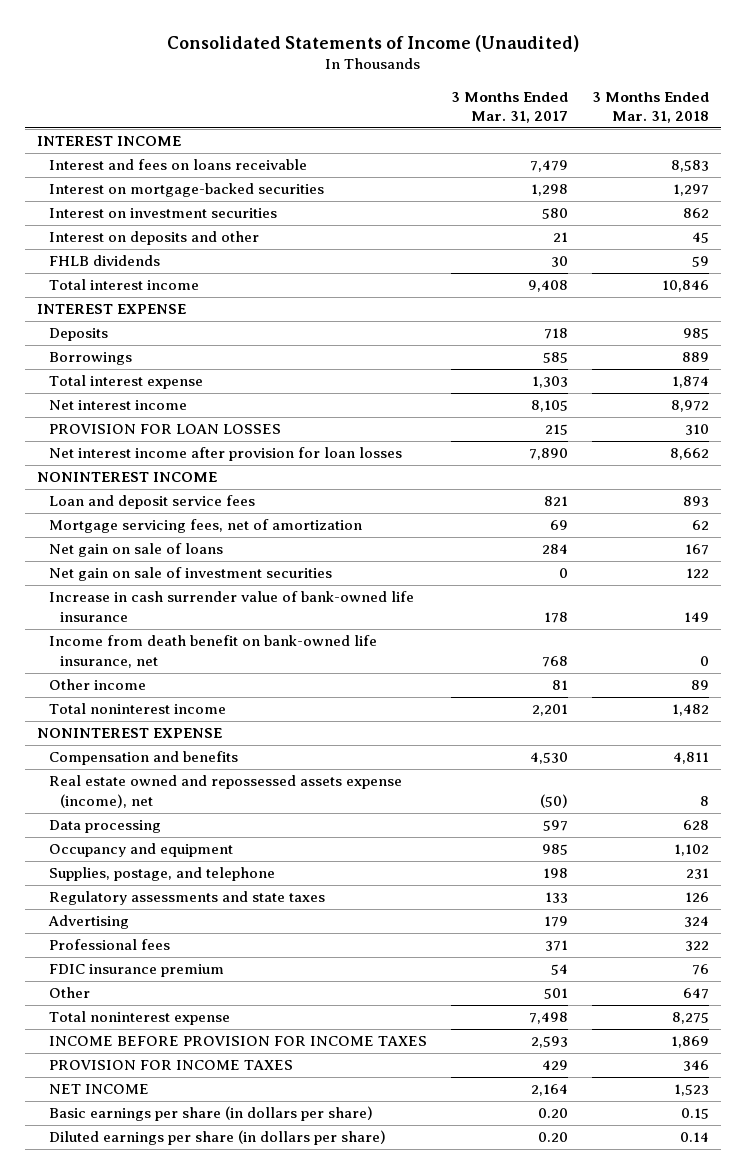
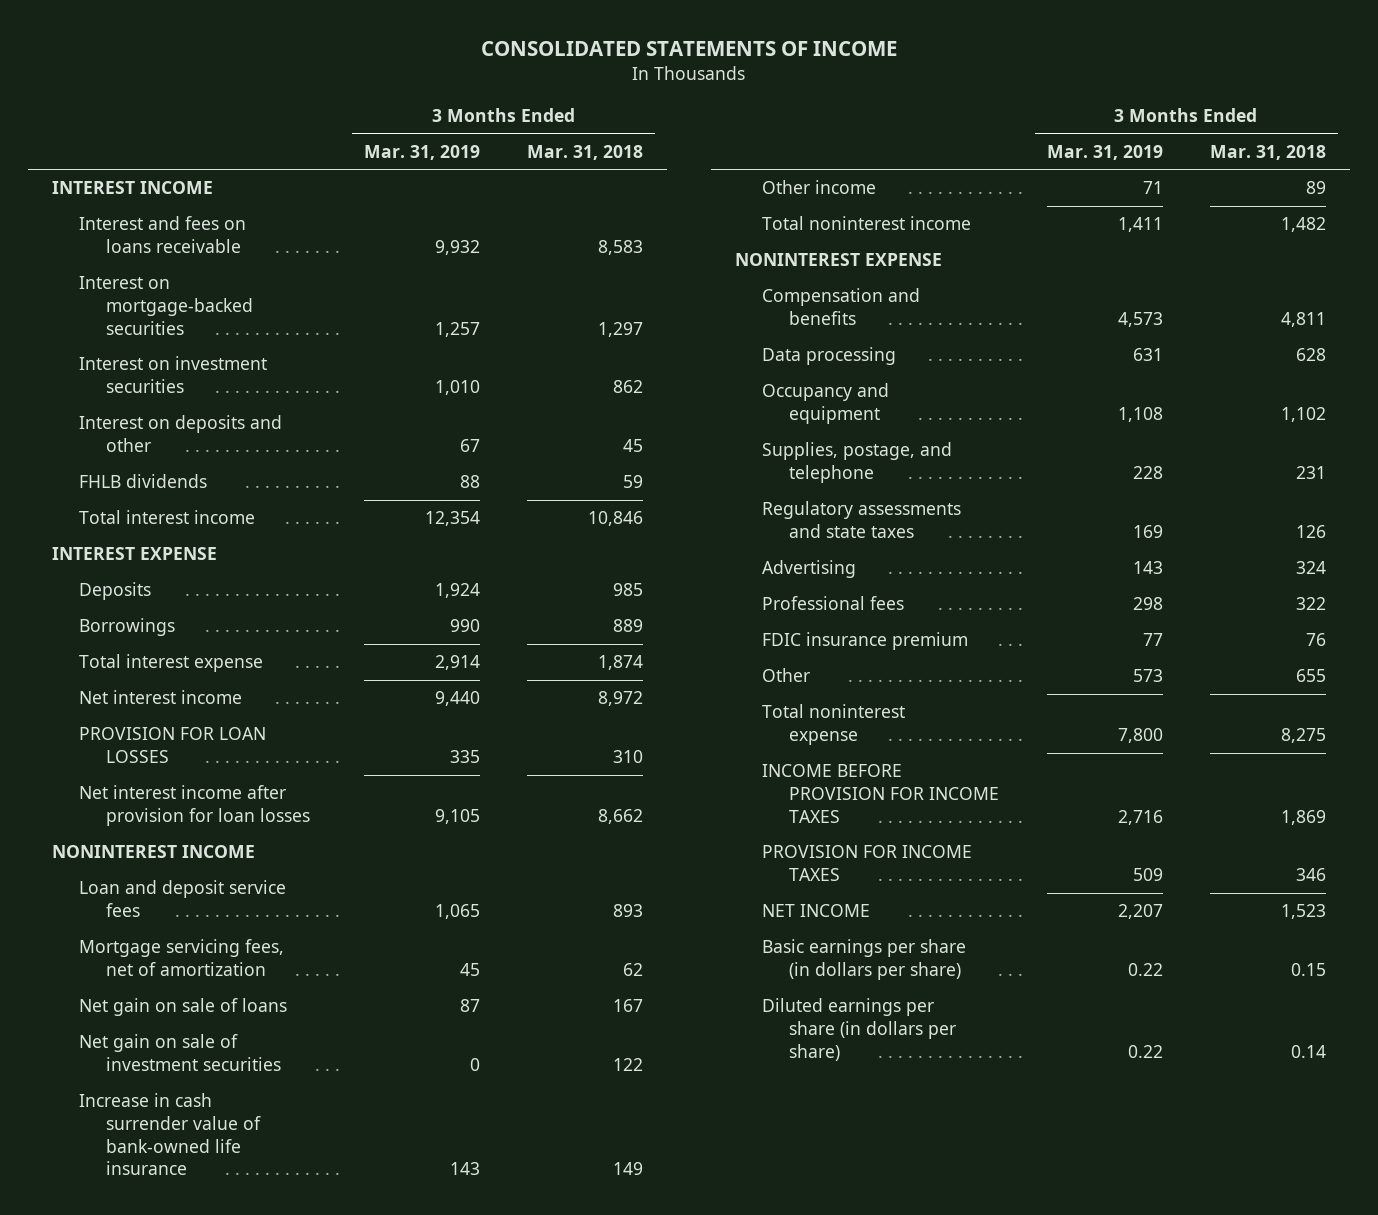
[167,34,580,52] Consolidated Statements of Income (Unaudited) -> [481,40,898,56] CONSOLIDATED STATEMENTS OF INCOME
[450,91,568,124] 3 Months Ended Mar. 31, 2017 -> none
none -> [363,144,480,160] Mar. 31, 2019
[48,635,377,668] Income from death benefit on bank-owned life insurance, net -> none
[48,775,402,808] Real estate owned and repossessed assets expense (income), net -> none
[682,988,709,1000] 647 -> [1296,669,1327,683] 655

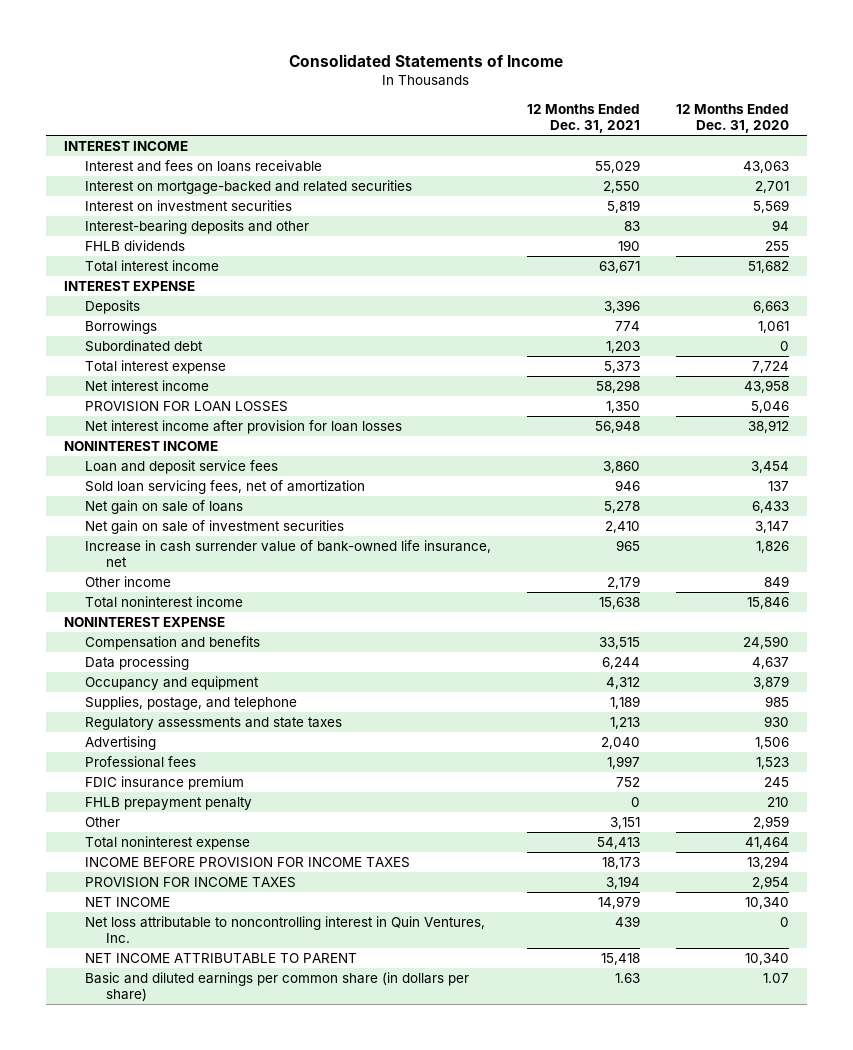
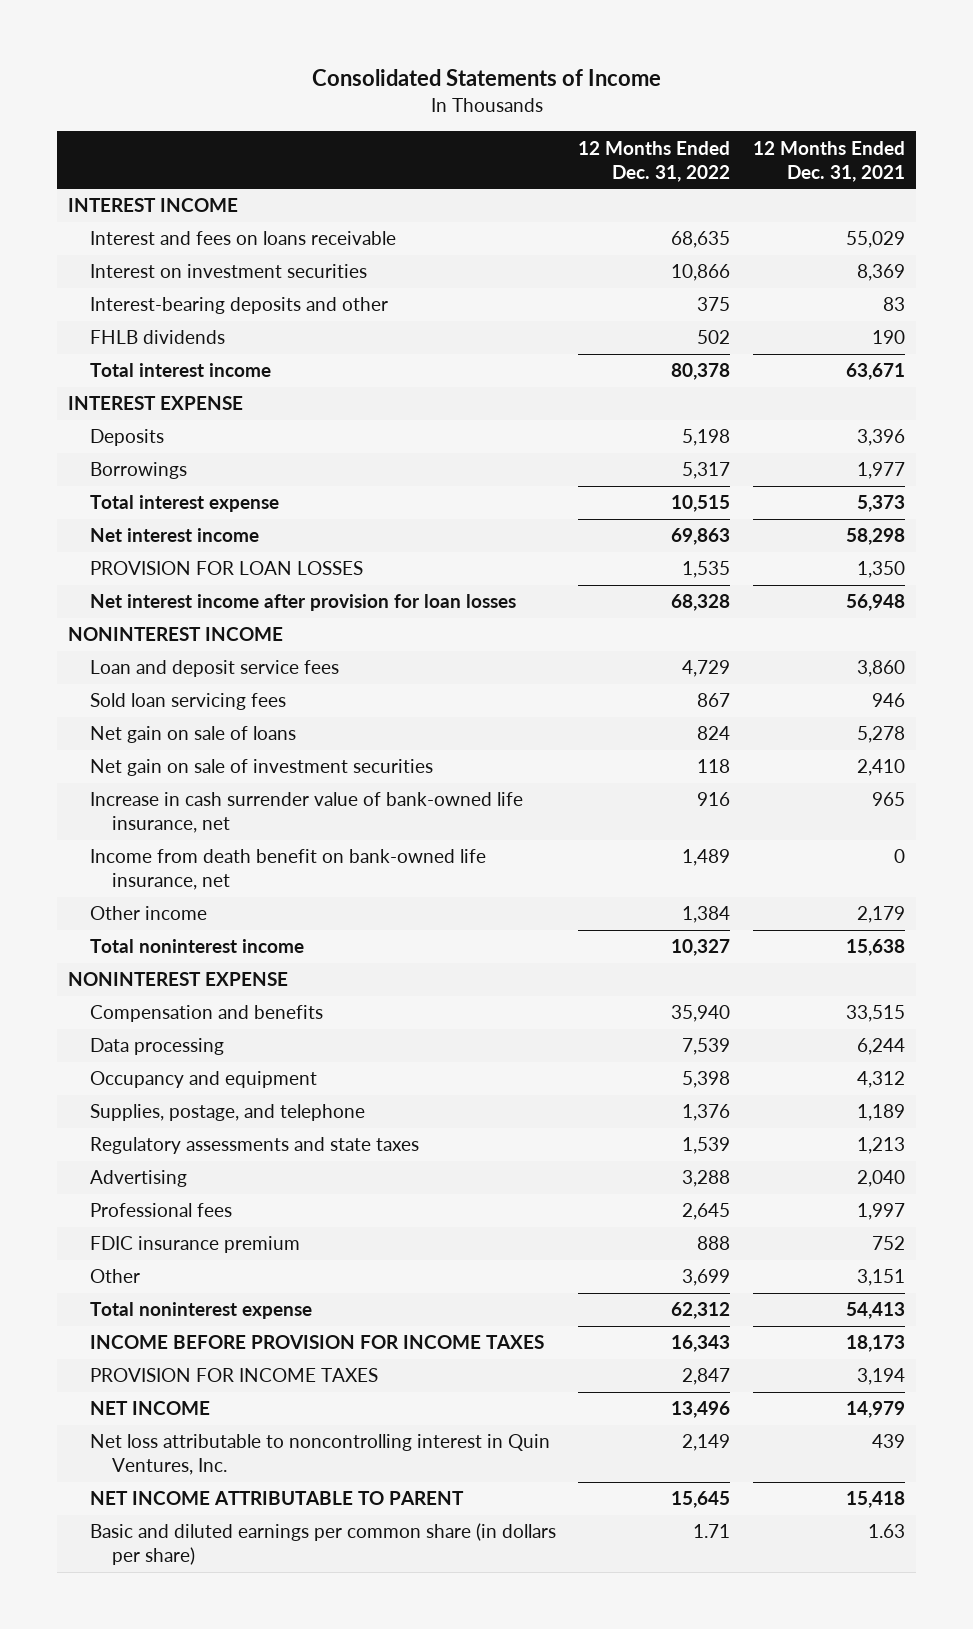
[675,104,789,134] 12 Months Ended Dec. 31, 2020 -> none
none -> [578,140,731,182] 12 Months Ended Dec. 31, 2022
[85,180,413,195] Interest on mortgage-backed and related securities -> none
[606,200,640,214] 5,819 -> [856,264,905,282] 8,369
[85,340,204,353] Subordinated debt -> none
[614,321,640,332] 774 -> [856,462,905,480] 1,977
[85,480,366,495] Sold loan servicing fees, net of amortization -> [90,693,287,711] Sold loan servicing fees
none -> [90,849,487,891] Income from death benefit on bank-owned life insurance, net
[85,797,253,811] FHLB prepayment penalty -> none

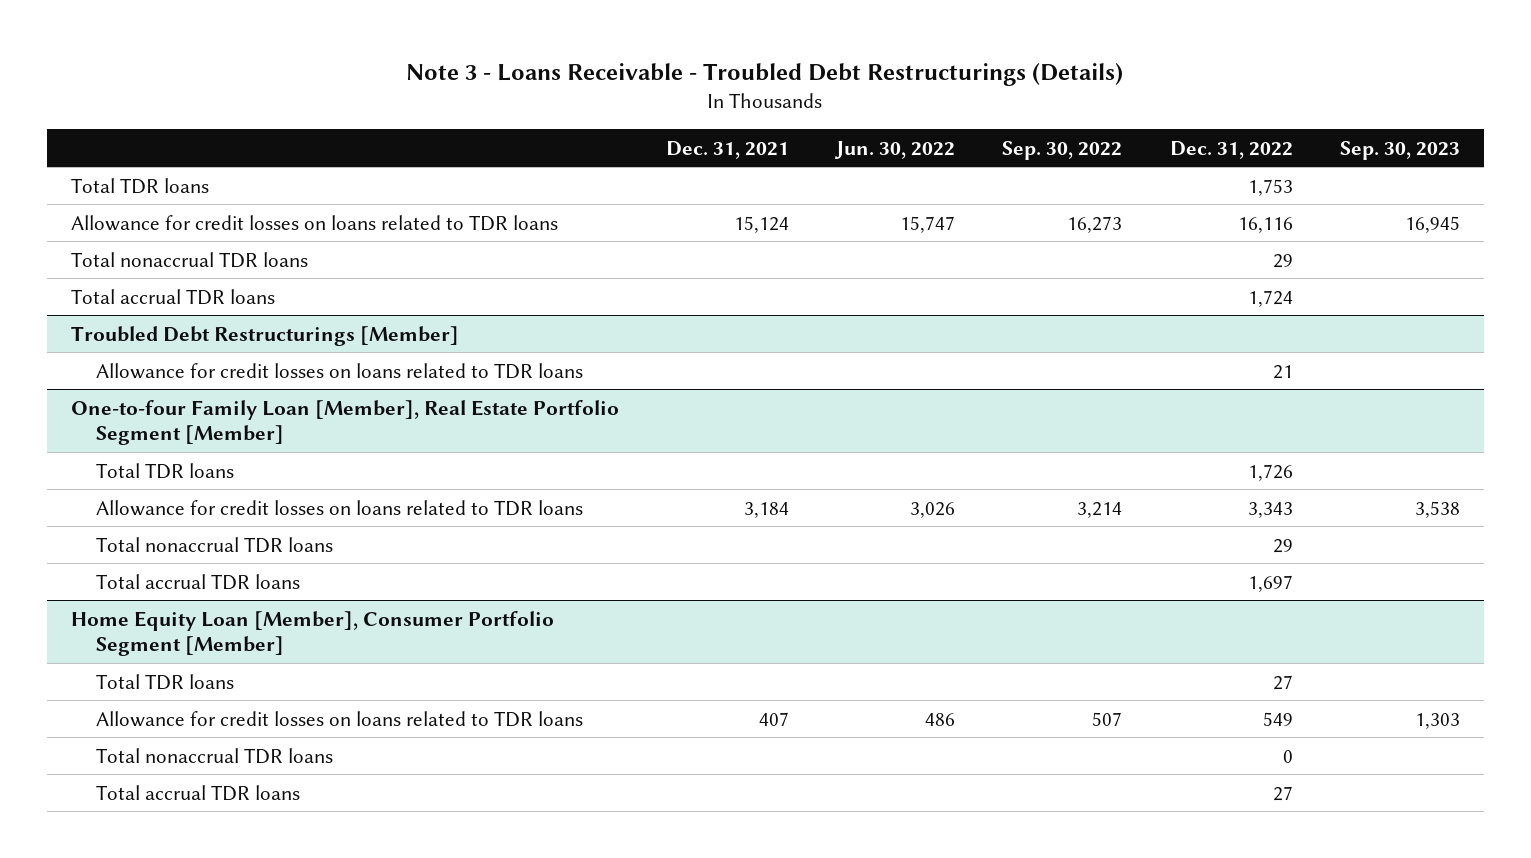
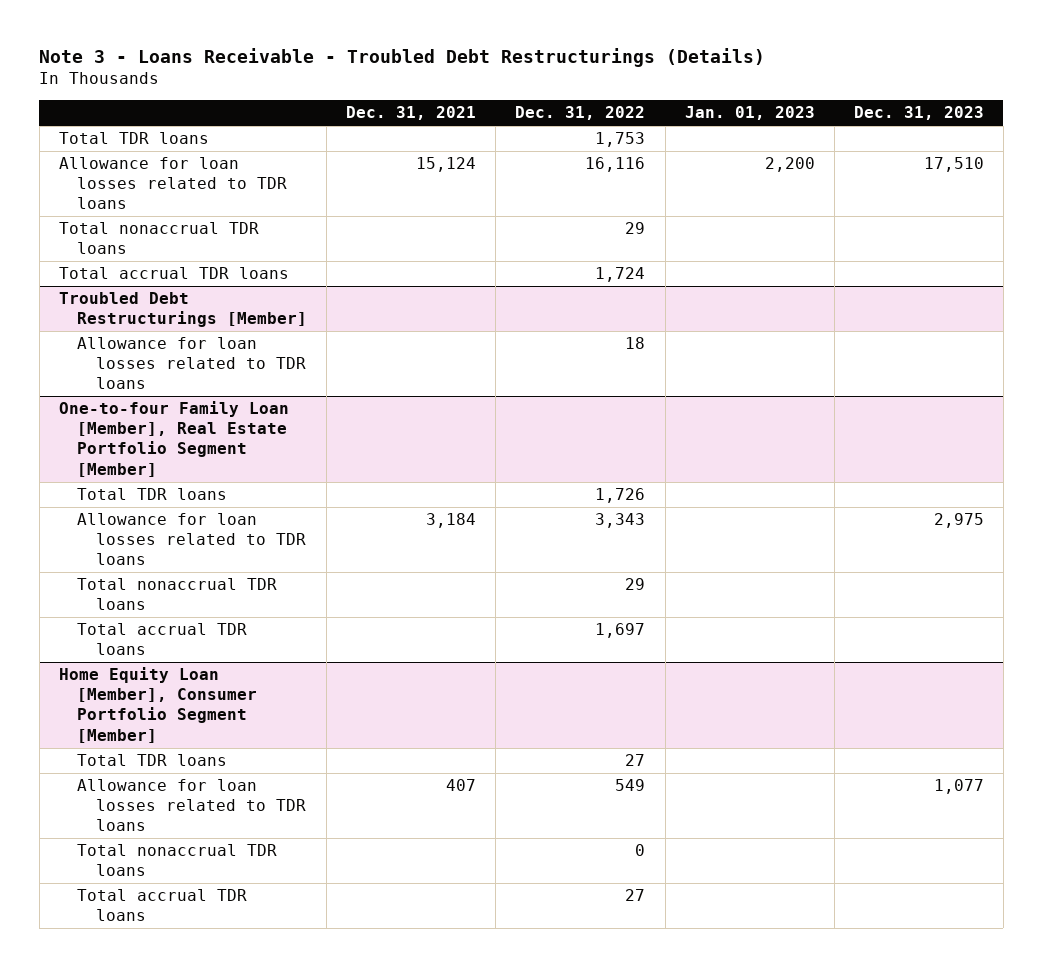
[834,140,956,159] Jun. 30, 2022 -> none
[1002,140,1123,160] Sep. 30, 2022 -> none
[1340,140,1461,160] Sep. 30, 2023 -> none
none -> [684,106,815,121] Jan. 01, 2023
none -> [853,106,984,121] Dec. 31, 2023
[70,214,558,231] Allowance for credit losses on loans related to TDR loans -> [58,157,288,210] Allowance for loan losses related to TDR loans
[95,362,583,379] Allowance for credit losses on loans related to TDR loans -> [77,337,307,390] Allowance for loan losses related to TDR loans
[1272,364,1293,379] 21 -> [625,337,646,350] 18
[95,499,583,516] Allowance for credit losses on loans related to TDR loans -> [77,513,307,566] Allowance for loan losses related to TDR loans
[95,710,583,727] Allowance for credit losses on loans related to TDR loans -> [77,779,307,832] Allowance for loan losses related to TDR loans

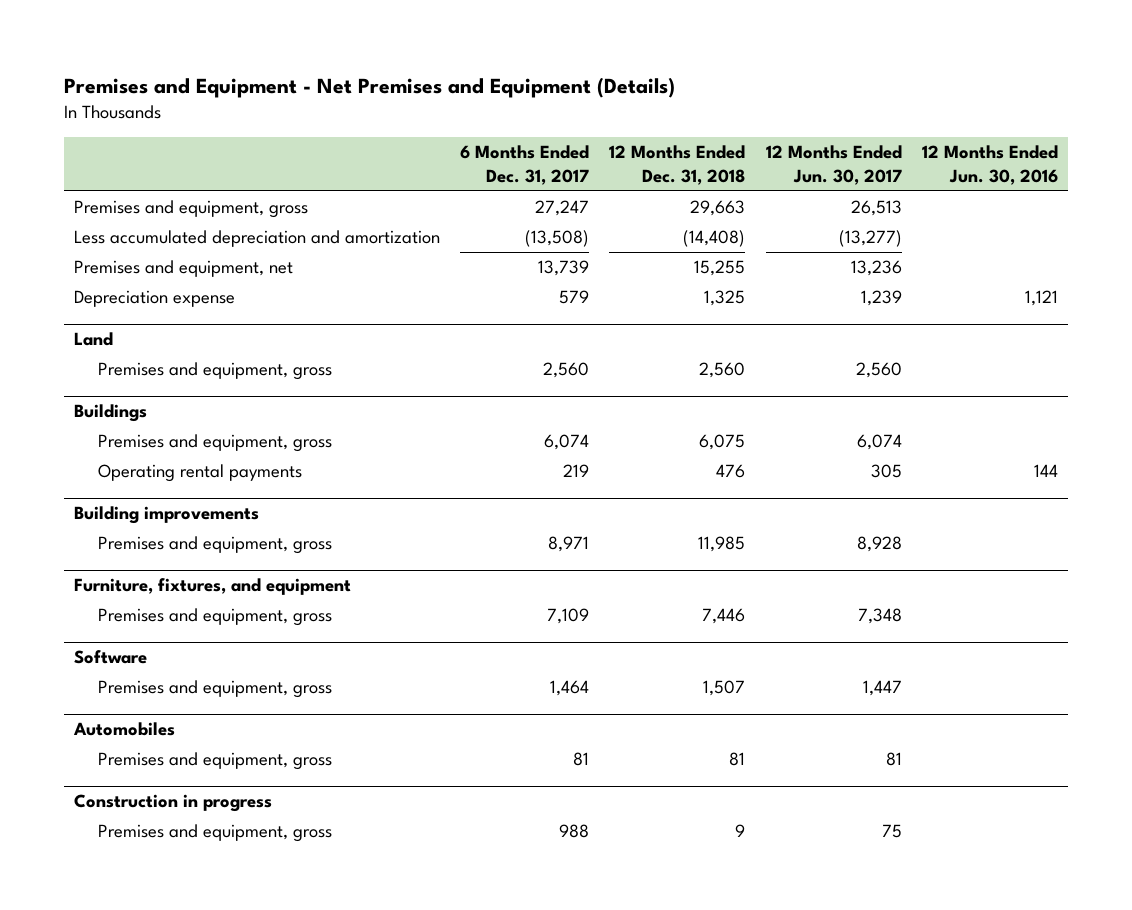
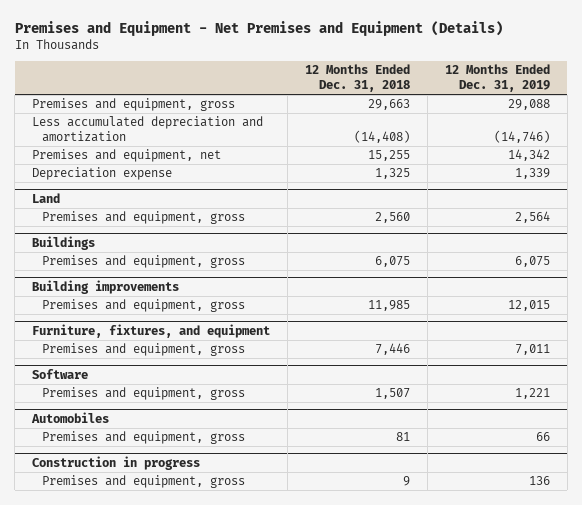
[460,144,590,185] 6 Months Ended Dec. 31, 2017 -> none
[765,144,902,185] 12 Months Ended Jun. 30, 2017 -> none
[922,144,1059,185] 12 Months Ended Jun. 30, 2016 -> none
none -> [445,63,551,93] 12 Months Ended Dec. 31, 2019
[97,464,302,483] Operating rental payments -> none

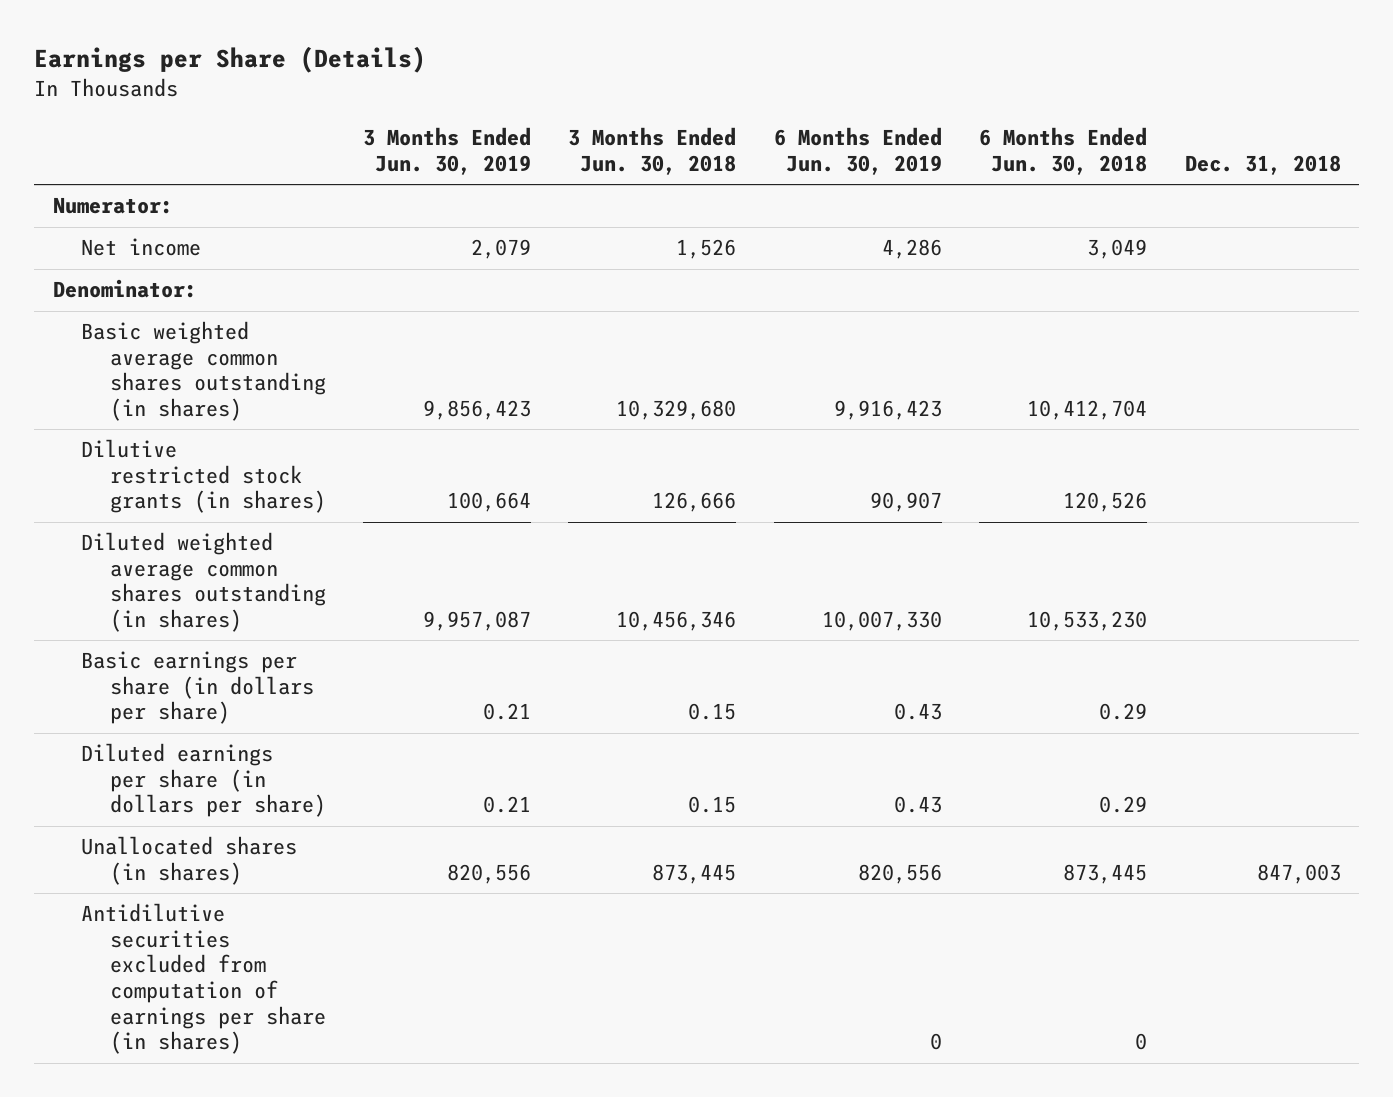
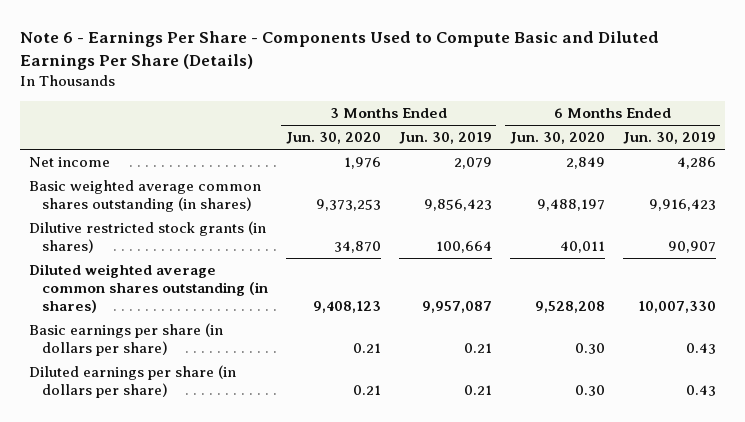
[33,45,426,73] Earnings per Share (Details) -> [20,31,660,71] Note 6 - Earnings Per Share - Components Used to Compute Basic and Diluted Earnings Per Share (Details)
[568,127,737,175] 3 Months Ended Jun. 30, 2018 -> none
[979,127,1148,175] 6 Months Ended Jun. 30, 2018 -> none
[1184,154,1341,175] Dec. 31, 2018 -> none
none -> [285,132,381,145] Jun. 30, 2020
none -> [509,132,605,145] Jun. 30, 2020
[52,197,173,215] Numerator: -> none
[52,279,197,299] Denominator: -> none
[81,836,298,885] Unallocated shares (in shares) -> none
[81,903,326,1055] Antidilutive securities excluded from computation of earnings per share (in shares) -> none

